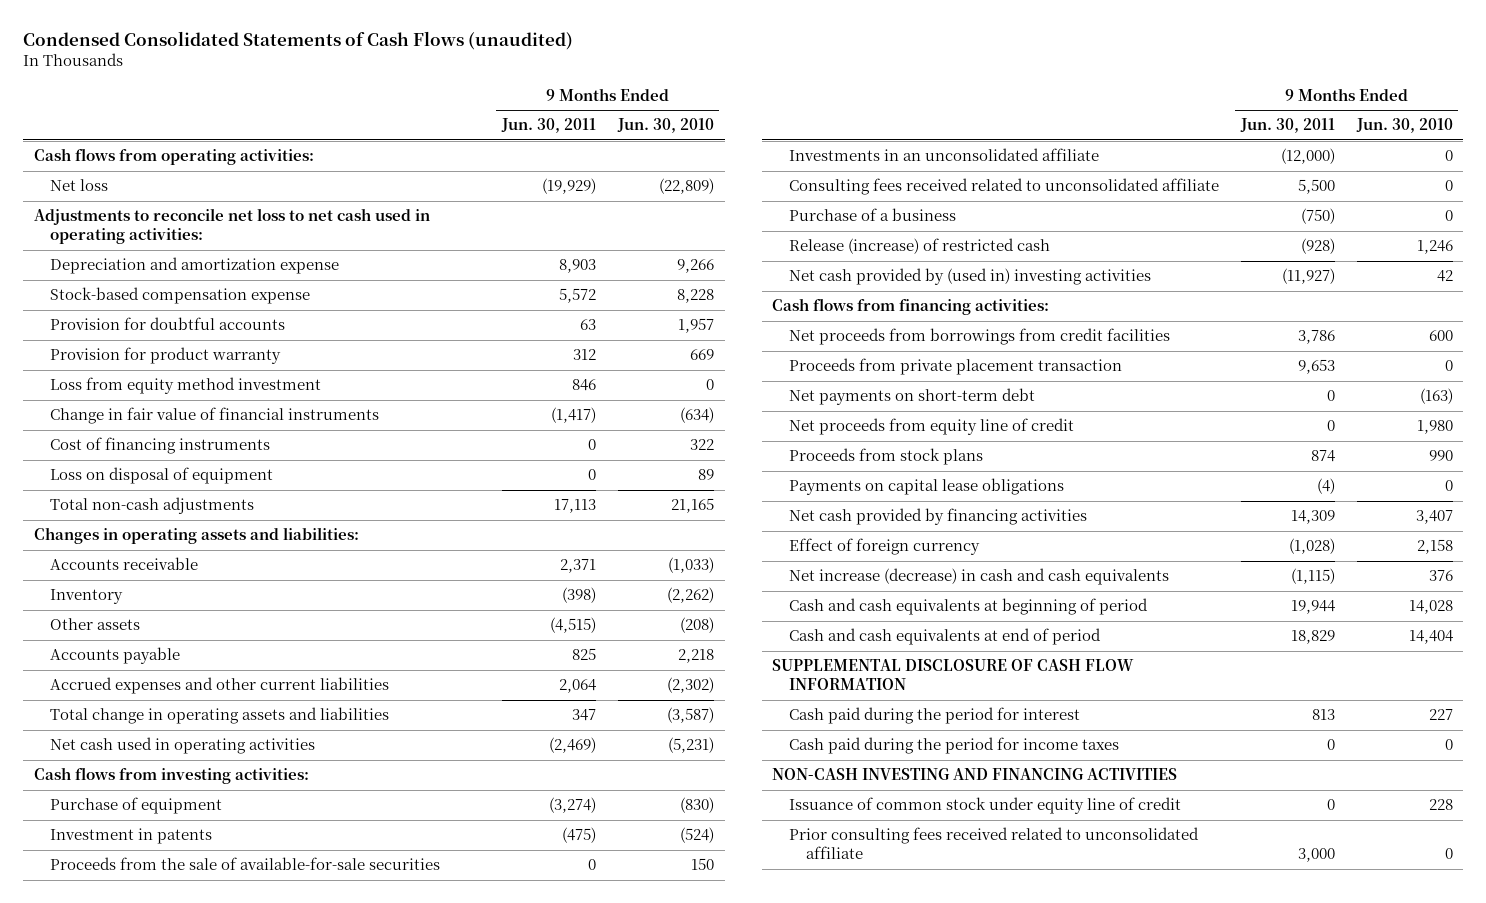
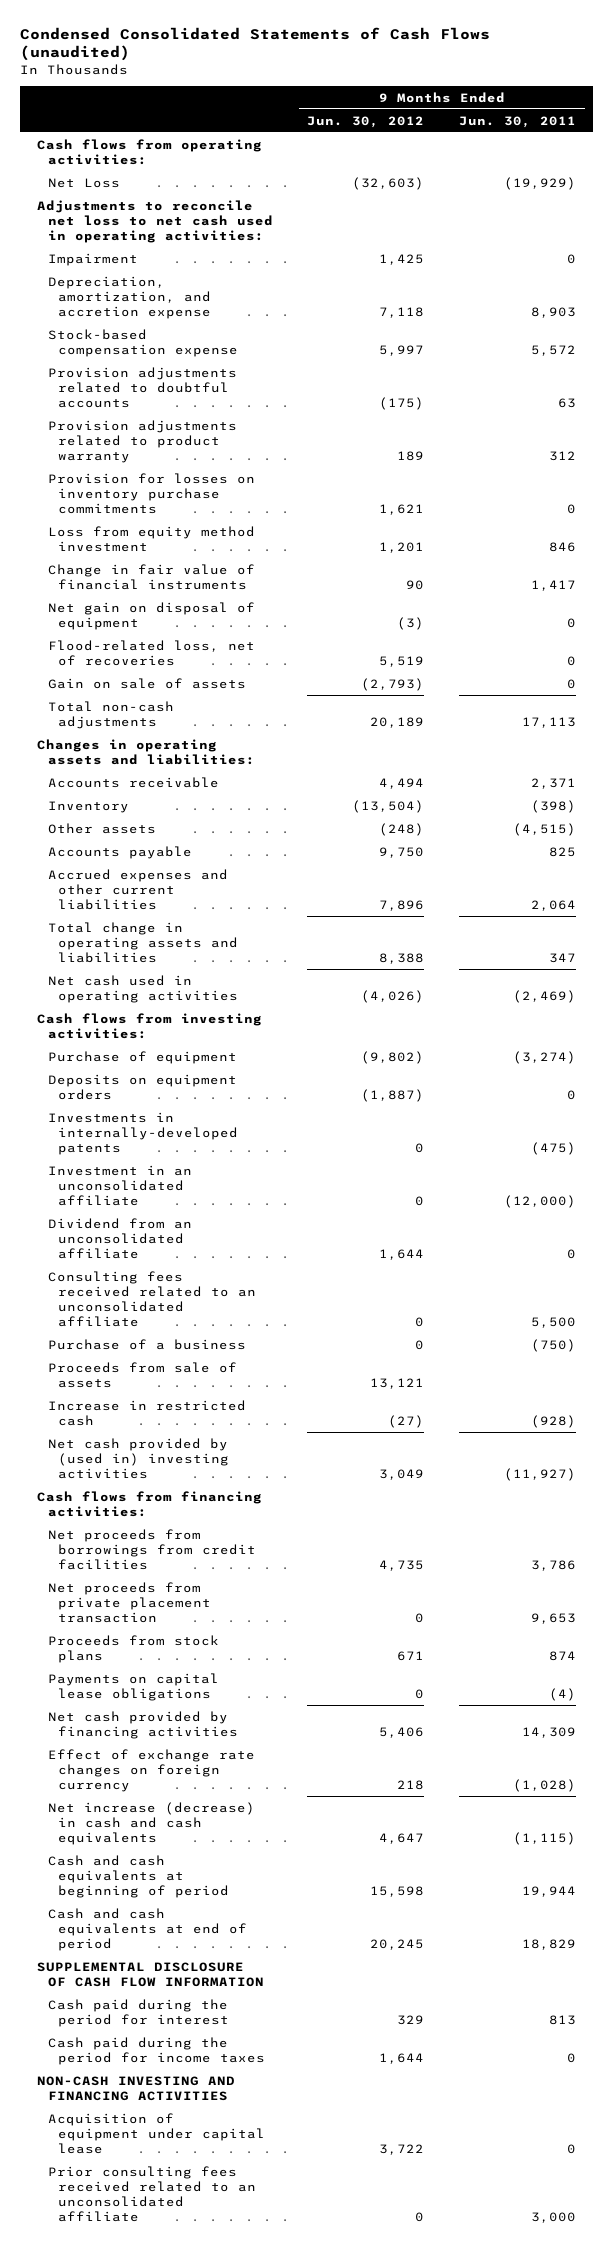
[616,118,714,134] Jun. 30, 2010 -> none
none -> [307,115,425,128] Jun. 30, 2012
[50,179,109,192] Net loss -> [47,177,120,188] Net Loss
none -> [47,252,138,266] Impairment
[50,257,340,275] Depreciation and amortization expense -> [47,275,212,319] Depreciation, amortization, and accretion expense
[50,317,286,331] Provision for doubtful accounts -> [47,366,237,408] Provision adjustments related to doubtful accounts
[50,347,282,365] Provision for product warranty -> [47,419,237,463] Provision adjustments related to product warranty
none -> [47,472,255,514] Provision for losses on inventory purchase commitments
[50,437,271,455] Cost of financing instruments -> none
[550,407,596,424] (1,417) -> [530,579,576,591] 1,417
[50,467,274,485] Loss on disposal of equipment -> [47,601,255,630] Net gain on disposal of equipment
none -> [47,639,255,666] Flood-related loss, net of recoveries
none -> [47,677,246,689] Gain on sale of assets
[50,857,441,871] Proceeds from the sale of available-for-sale securities -> none
none -> [47,1073,237,1100] Deposits on equipment orders
[50,828,213,845] Investment in patents -> [47,1111,239,1155] Investments in internally-developed patents
[789,148,1100,162] Investments in an unconsolidated affiliate -> [47,1164,192,1206] Investment in an unconsolidated affiliate
none -> [47,1217,192,1259] Dividend from an unconsolidated affiliate
[789,178,1220,196] Consulting fees received related to unconsolidated affiliate -> [47,1270,257,1327] Consulting fees received related to an unconsolidated affiliate
none -> [47,1361,237,1388] Proceeds from sale of assets
[789,238,1051,255] Release (increase) of restricted cash -> [47,1399,246,1426] Increase in restricted cash
[789,388,1036,406] Net payments on short-term debt -> none
[789,418,1075,436] Net proceeds from equity line of credit -> none
[789,358,1123,376] Proceeds from private placement transaction -> [47,1581,212,1623] Net proceeds from private placement transaction
[789,538,981,556] Effect of foreign currency -> [47,1748,255,1792] Effect of exchange rate changes on foreign currency
[789,797,1182,815] Issuance of common stock under equity line of credit -> none
none -> [47,2112,266,2154] Acquisition of equipment under capital lease
[789,827,1200,860] Prior consulting fees received related to unconsolidated affiliate -> [47,2165,257,2222] Prior consulting fees received related to an unconsolidated affiliate

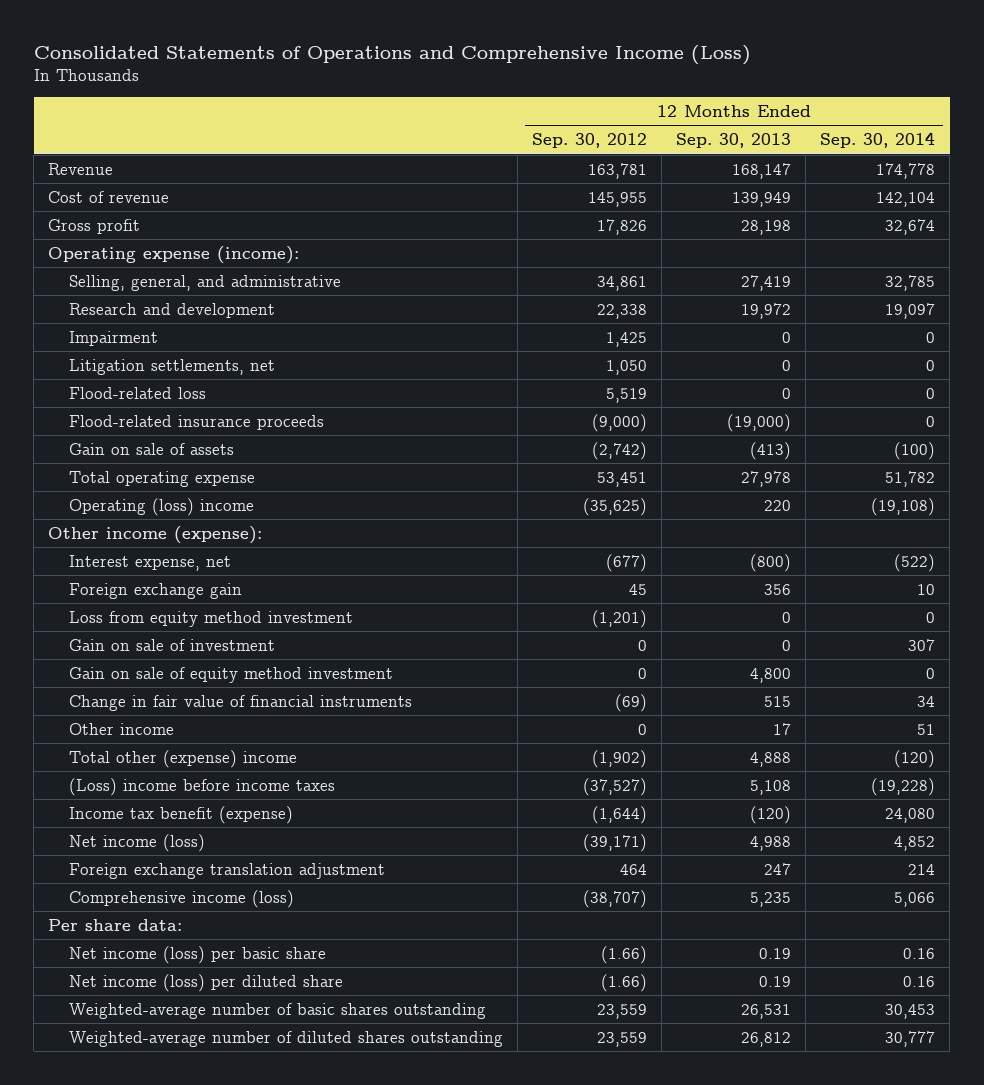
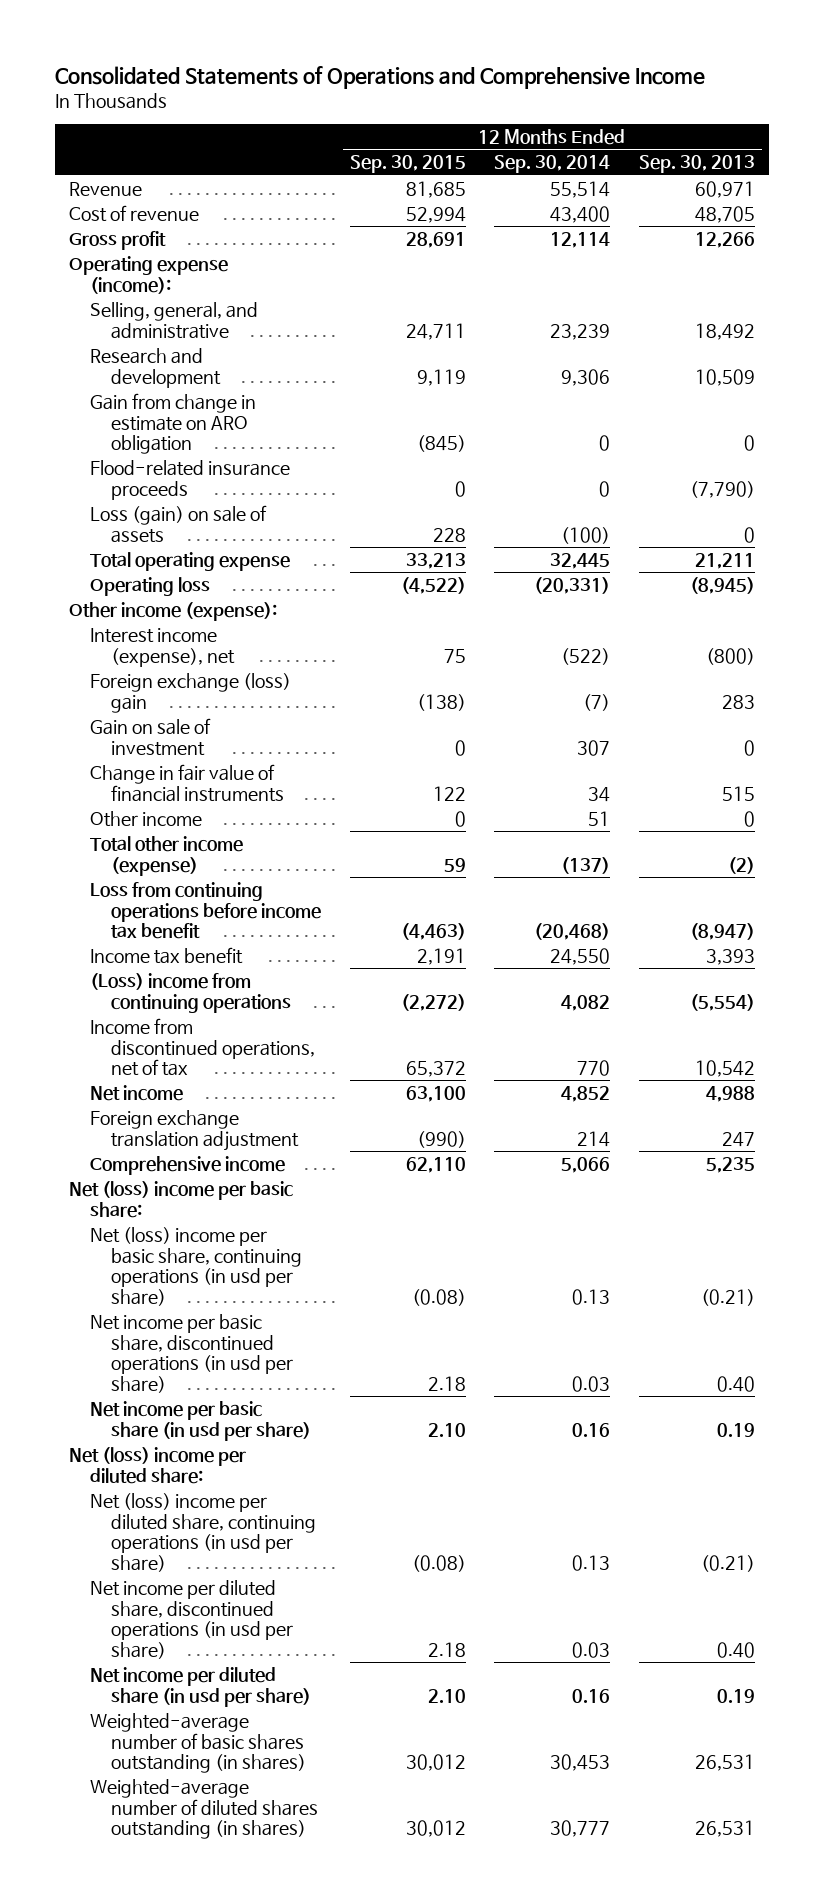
[33,45,751,66] Consolidated Statements of Operations and Comprehensive Income (Loss) -> [54,65,705,89] Consolidated Statements of Operations and Comprehensive Income
[532,133,648,149] Sep. 30, 2012 -> none
none -> [349,155,466,174] Sep. 30, 2015
[732,162,792,179] 168,147 -> [694,180,755,198] 60,971
[876,162,936,179] 174,778 -> [550,180,611,198] 55,514
[732,191,792,207] 139,949 -> [694,205,755,223] 48,705
[876,191,936,207] 142,104 -> [550,205,611,223] 43,400
[741,219,792,235] 28,198 -> [694,231,755,248] 12,266
[885,218,936,235] 32,674 -> [550,231,611,248] 12,114
[69,330,159,346] Impairment -> none
[69,358,276,375] Litigation settlements, net -> none
[69,386,207,399] Flood-related loss -> none
[741,274,792,291] 27,419 -> [694,322,755,340] 18,492
[885,274,936,291] 32,785 -> [550,323,611,340] 23,239
[741,302,792,319] 19,972 -> [694,368,755,386] 10,509
[885,302,936,319] 19,097 -> [561,368,611,386] 9,306
none -> [90,392,257,455] Gain from change in estimate on ARO obligation
[727,413,792,432] (19,000) -> [689,480,755,498] (7,790)
[69,442,235,455] Gain on sale of assets -> [90,504,268,543] Loss (gain) on sale of assets
[750,441,792,460] (413) -> [743,526,755,543] 0
[741,470,792,487] 27,978 -> [694,552,755,569] 21,211
[885,470,936,487] 51,782 -> [550,552,611,569] 32,445
[69,497,255,516] Operating (loss) income -> [90,576,211,596] Operating loss
[764,499,792,511] 220 -> [689,576,755,594] (8,945)
[871,497,936,516] (19,108) -> [534,576,611,594] (20,331)
[69,610,354,627] Loss from equity method investment -> none
[69,554,232,571] Interest expense, net -> [90,627,236,667] Interest income (expense), net
[69,582,243,599] Foreign exchange gain -> [90,672,292,713] Foreign exchange (loss) gain
[764,583,792,595] 356 -> [721,694,755,709] 283
[917,583,936,595] 10 -> [583,693,611,711] (7)
[69,666,394,683] Gain on sale of equity method investment -> none
[773,722,792,735] 17 -> [743,810,755,827] 0
[69,749,298,768] Total other (expense) income -> [90,835,244,876] Total other income (expense)
[750,751,792,767] 4,888 -> [727,856,755,874] (2)
[894,749,936,768] (120) -> [561,856,611,874] (137)
[69,777,336,796] (Loss) income before income taxes -> [90,881,322,940] Loss from continuing operations before income tax benefit
[750,779,792,795] 5,108 -> [689,923,755,941] (8,947)
[871,777,936,796] (19,228) -> [534,923,611,941] (20,468)
[69,805,294,824] Income tax benefit (expense) -> [90,946,244,964] Income tax benefit
[750,805,792,824] (120) -> [705,948,755,965] 3,393
[885,807,936,823] 24,080 -> [550,947,611,965] 24,550
none -> [90,972,292,1013] (Loss) income from continuing operations
none -> [90,1017,316,1077] Income from discontinued operations, net of tax
[69,833,206,852] Net income (loss) -> [90,1084,184,1101] Net income
[48,918,183,931] Per share data: -> none
[69,889,295,908] Comprehensive income (loss) -> [90,1155,286,1175] Comprehensive income
none -> [69,1180,294,1218] Net (loss) income per basic share:
none -> [90,1226,303,1306] Net (loss) income per basic share, continuing operations (in usd per share)
none -> [90,1313,294,1393] Net income per basic share, discontinued operations (in usd per share)
[69,945,327,964] Net income (loss) per basic share -> [90,1400,312,1441] Net income per basic share (in usd per share)
none -> [69,1446,247,1484] Net (loss) income per diluted share:
none -> [90,1492,317,1572] Net (loss) income per diluted share, continuing operations (in usd per share)
none -> [90,1579,294,1659] Net income per diluted share, discontinued operations (in usd per share)
[69,973,344,992] Net income (loss) per diluted share -> [90,1666,312,1707] Net income per diluted share (in usd per share)
[69,1002,487,1019] Weighted-average number of basic shares outstanding -> [90,1712,307,1774] Weighted-average number of basic shares outstanding (in shares)
[69,1030,504,1047] Weighted-average number of diluted shares outstanding -> [90,1778,319,1840] Weighted-average number of diluted shares outstanding (in shares)
[741,1031,792,1047] 26,812 -> [694,1820,755,1838] 26,531

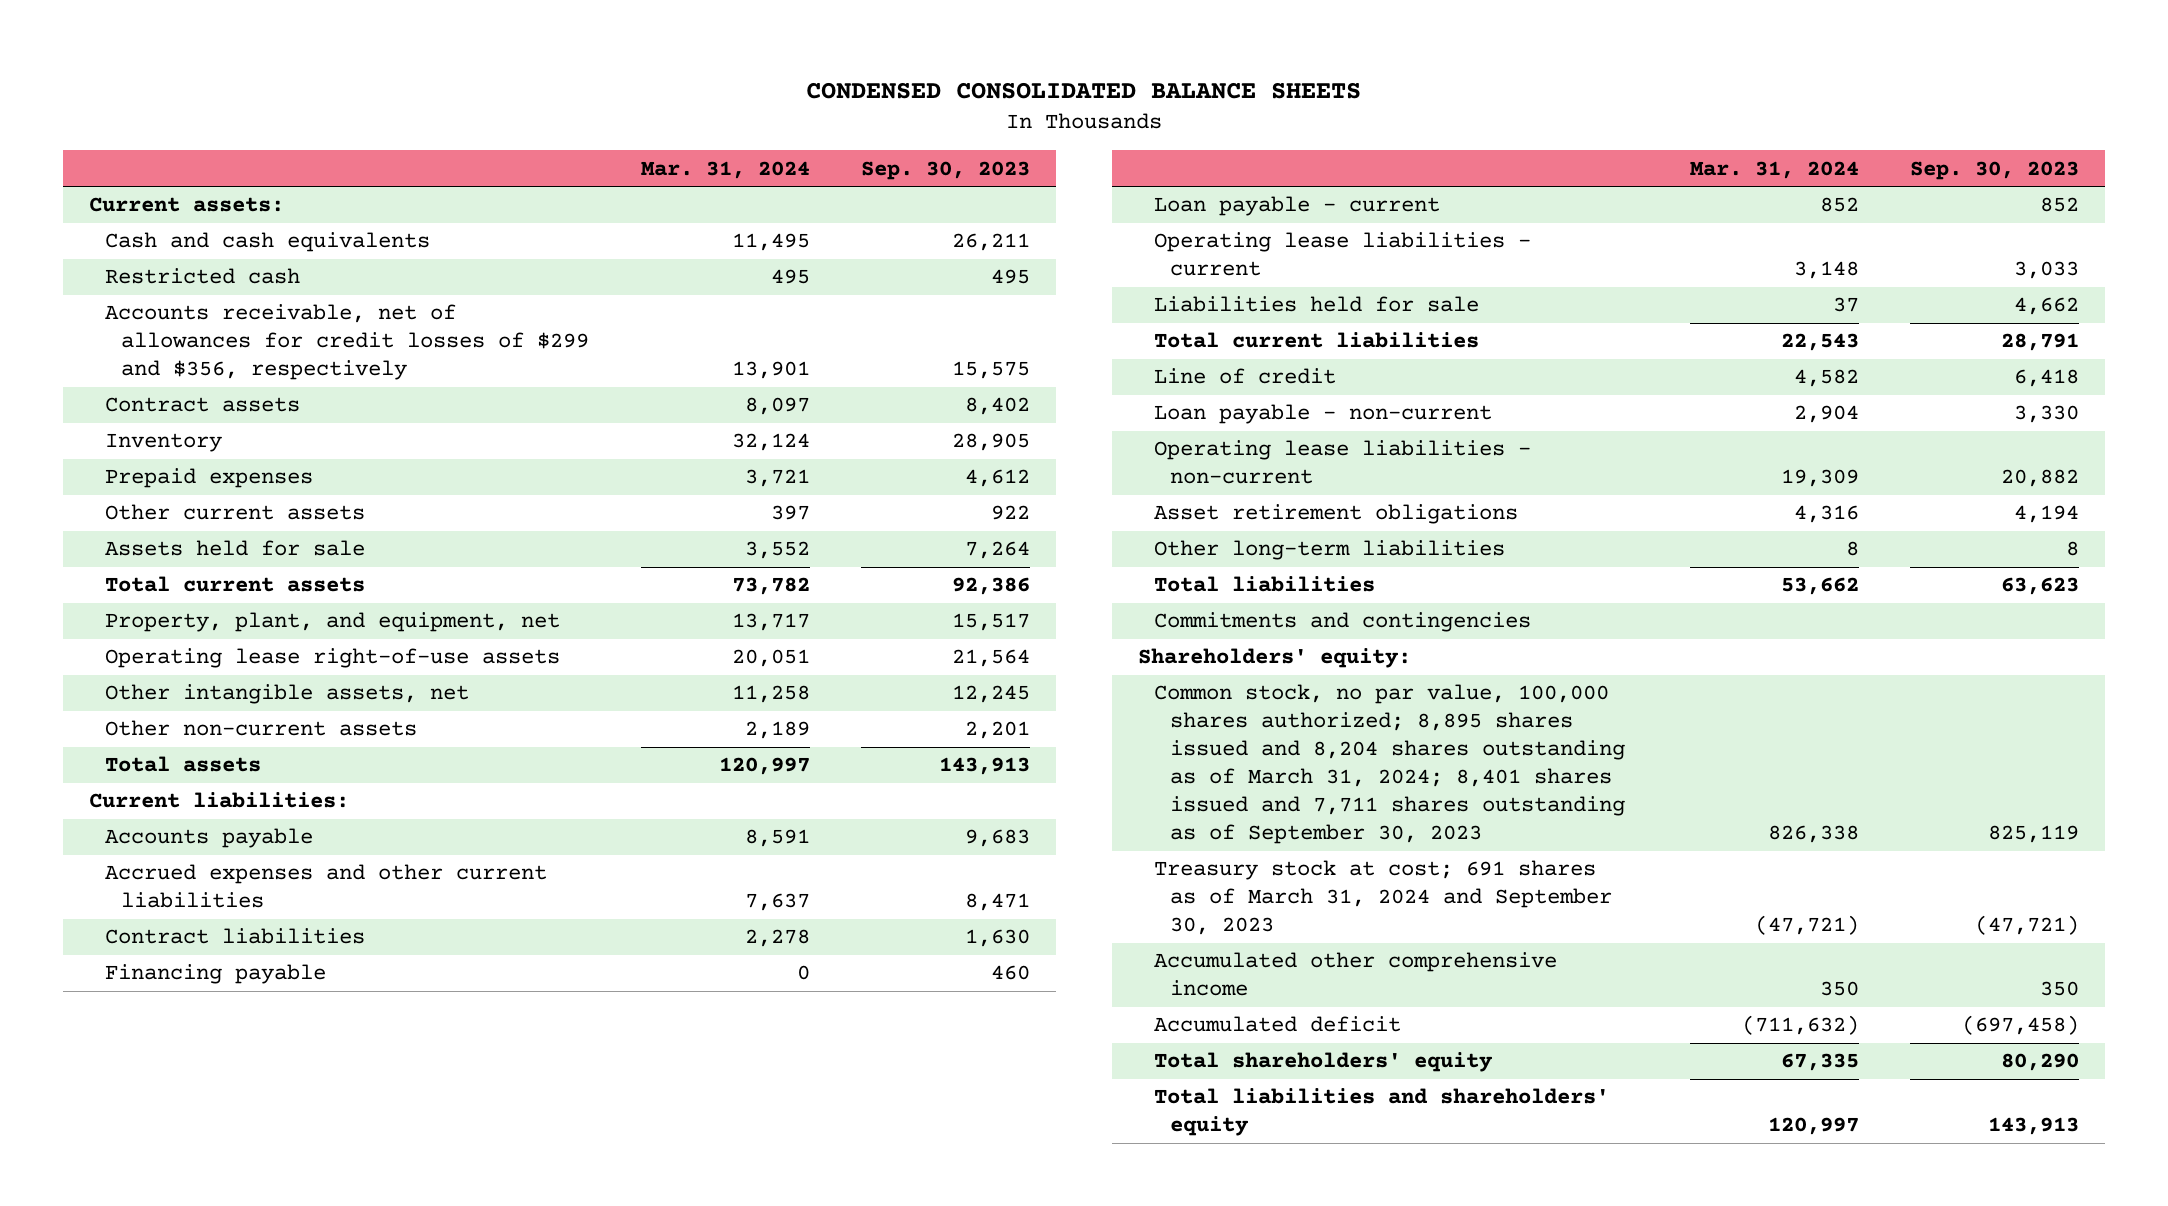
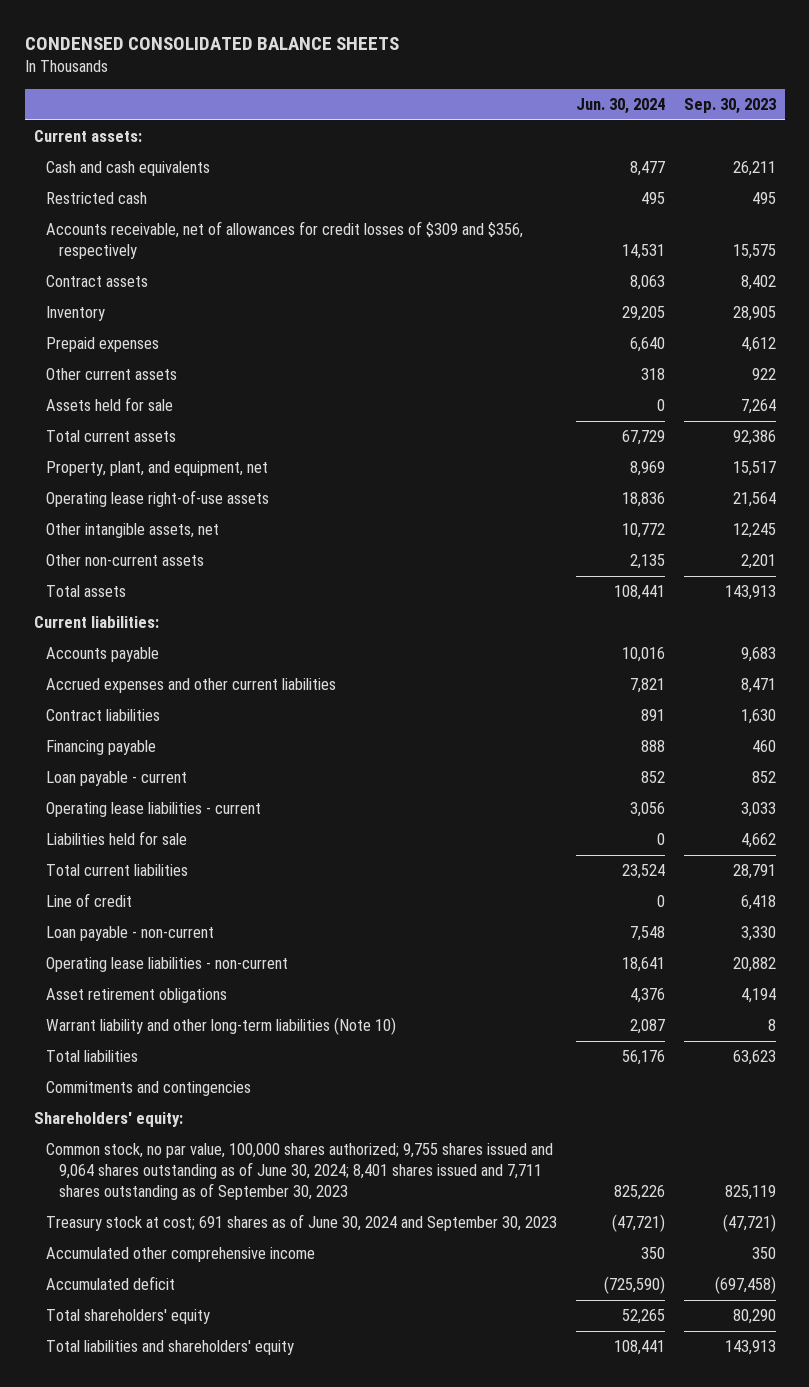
[640,160,810,179] Mar. 31, 2024 -> none
none -> [576,97,666,114] Jun. 30, 2024
[105,304,590,381] Accounts receivable, net of allowances for credit losses of $299 and $356, respectively -> [46,221,524,260] Accounts receivable, net of allowances for credit losses of $309 and $356, respectively
[1154,540,1506,561] Other long-term liabilities -> none
none -> [46,1017,397,1036] Warrant liability and other long-term liabilities (Note 10)
[1154,684,1626,845] Common stock, no par value, 100,000 shares authorized; 8,895 shares issued and 8,204 shares outstanding as of March 31, 2024; 8,401 shares issued and 7,711 shares outstanding as of September 30, 2023 -> [46,1143,554,1201] Common stock, no par value, 100,000 shares authorized; 9,755 shares issued and 9,064 shares outstanding as of June 30, 2024; 8,401 shares issued and 7,711 shares outstanding as of September 30, 2023
[1154,860,1613,936] Treasury stock at cost; 691 shares as of March 31, 2024 and September 30, 2023 -> [46,1214,558,1232] Treasury stock at cost; 691 shares as of June 30, 2024 and September 30, 2023

